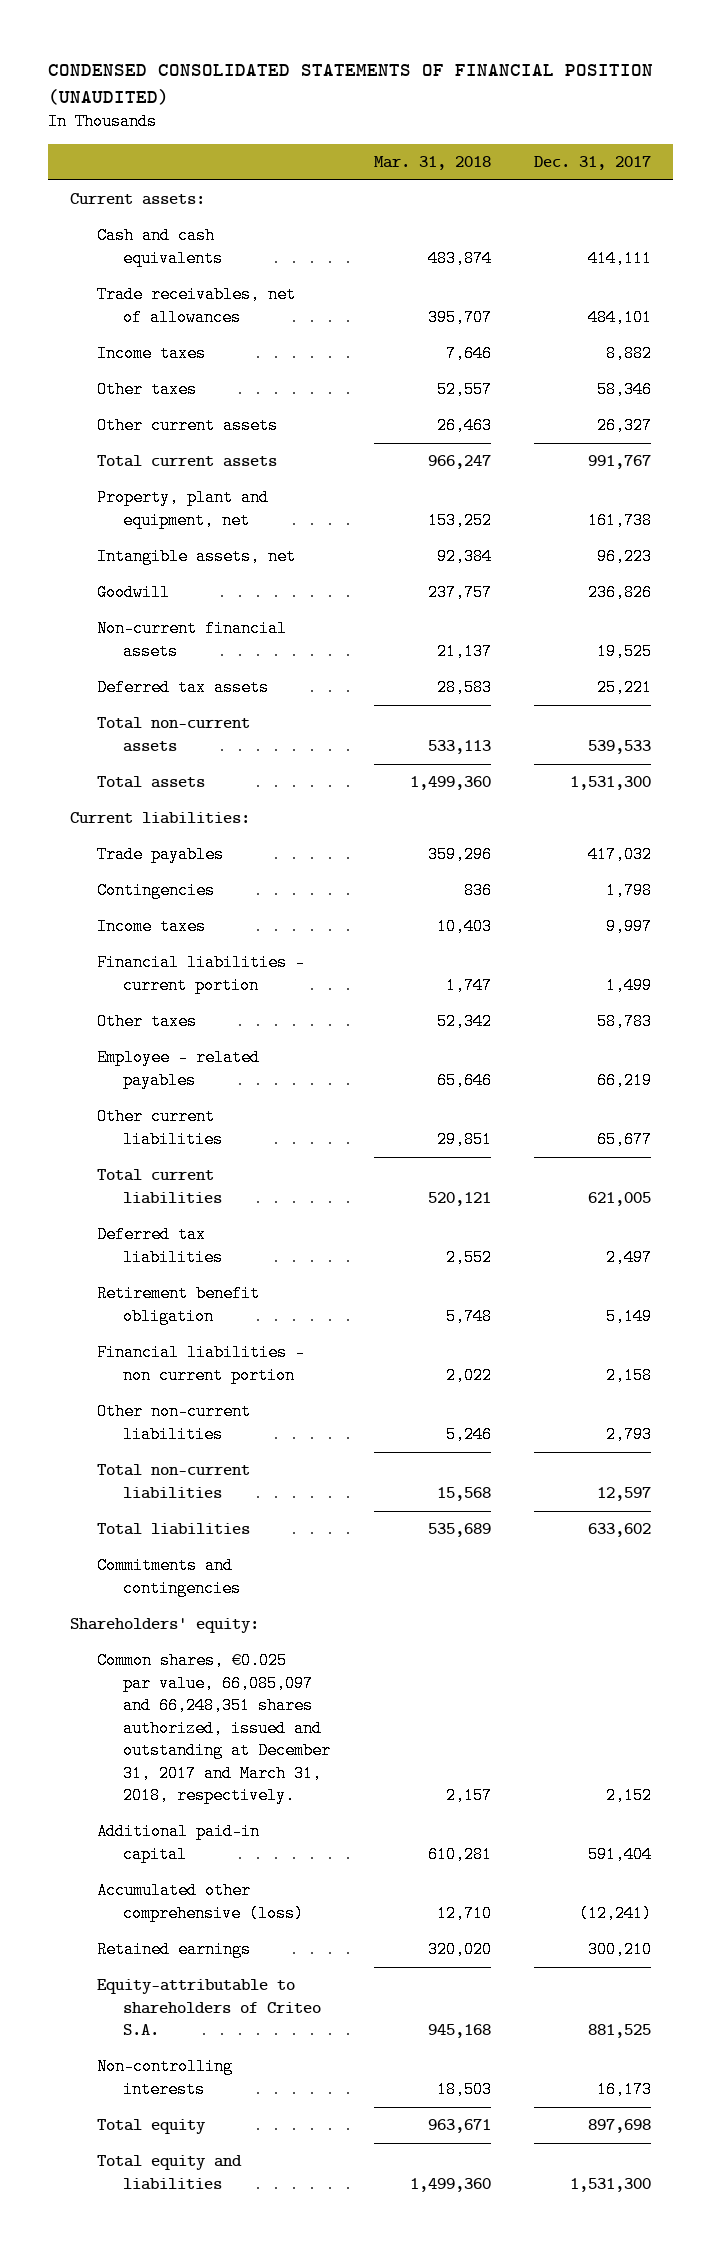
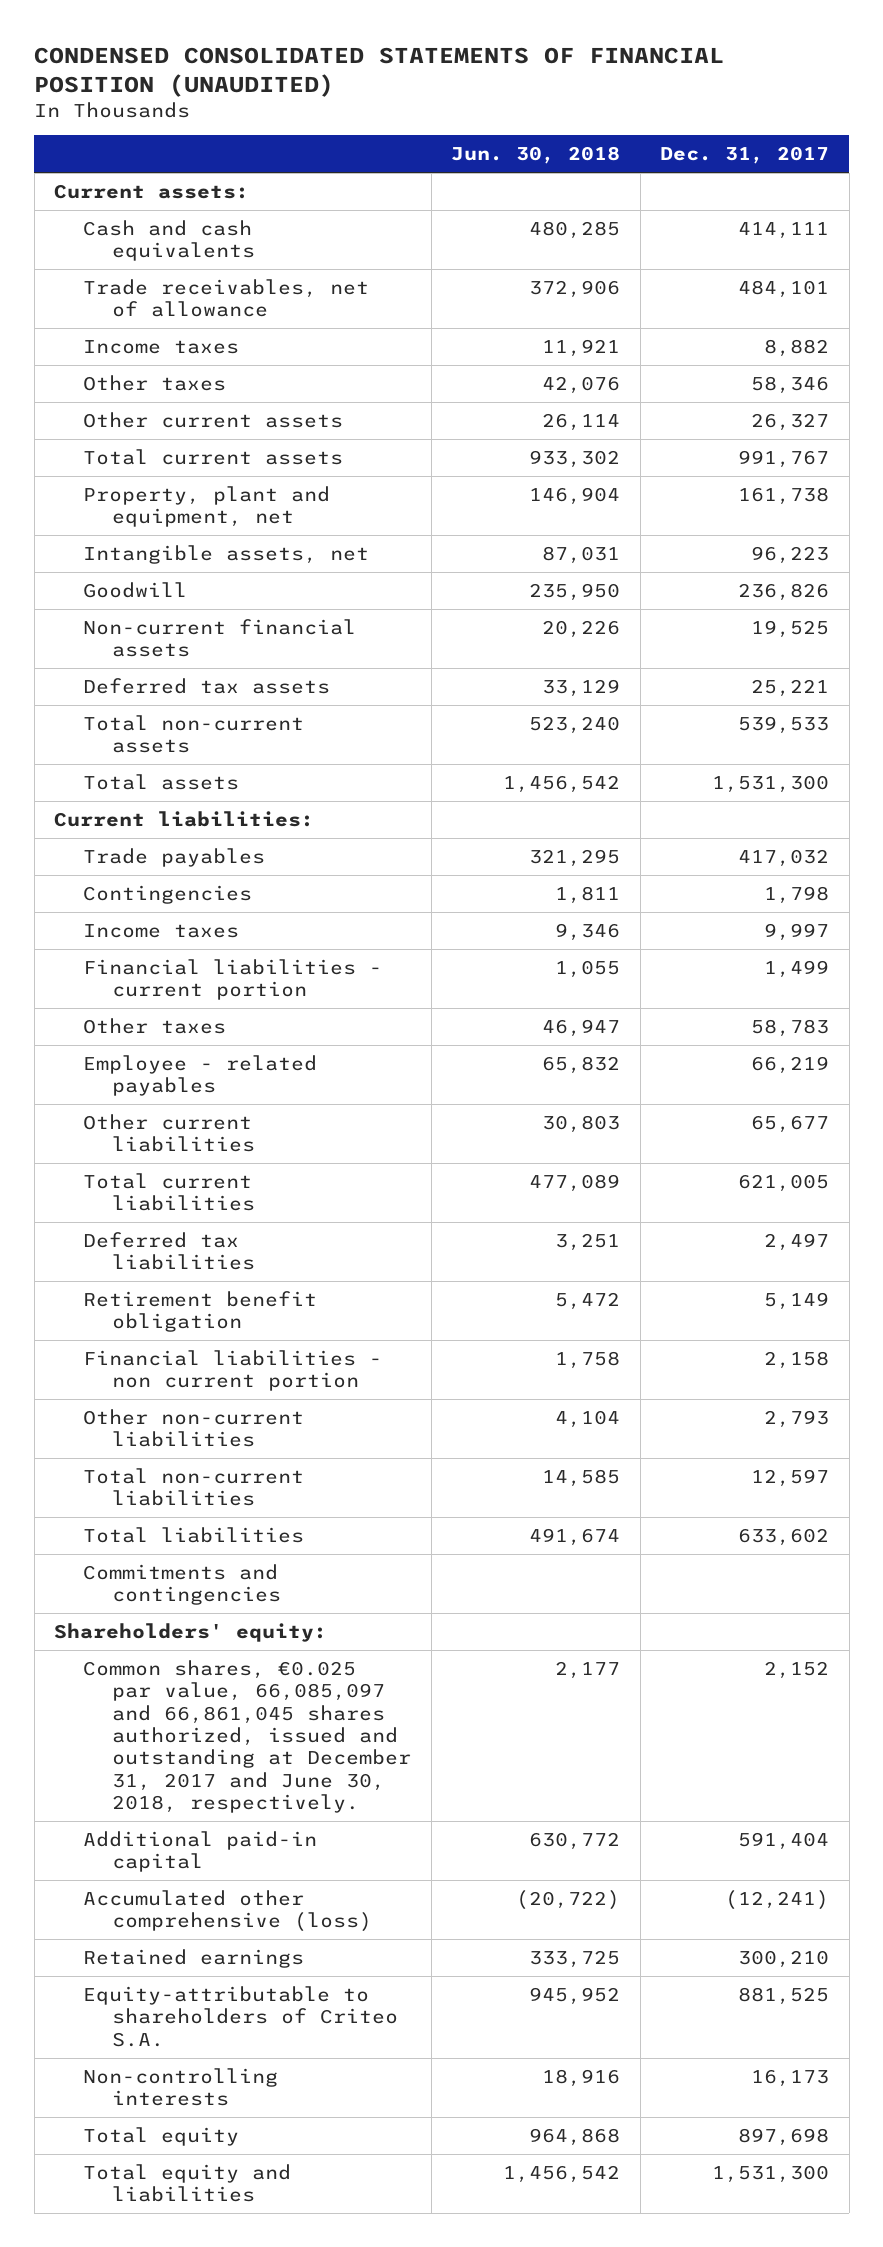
[373,156,491,171] Mar. 31, 2018 -> none
none -> [451,146,621,165] Jun. 30, 2018
[96,286,296,326] Trade receivables, net of allowances -> [83,278,370,318] Trade receivables, net of allowance
[96,1652,332,1804] Common shares, €0.025 par value, 66,085,097 and 66,248,351 shares authorized, issued and outstanding at December 31, 2017 and March 31, 2018, respectively. -> [83,1659,412,1814] Common shares, €0.025 par value, 66,085,097 and 66,861,045 shares authorized, issued and outstanding at December 31, 2017 and June 30, 2018, respectively.

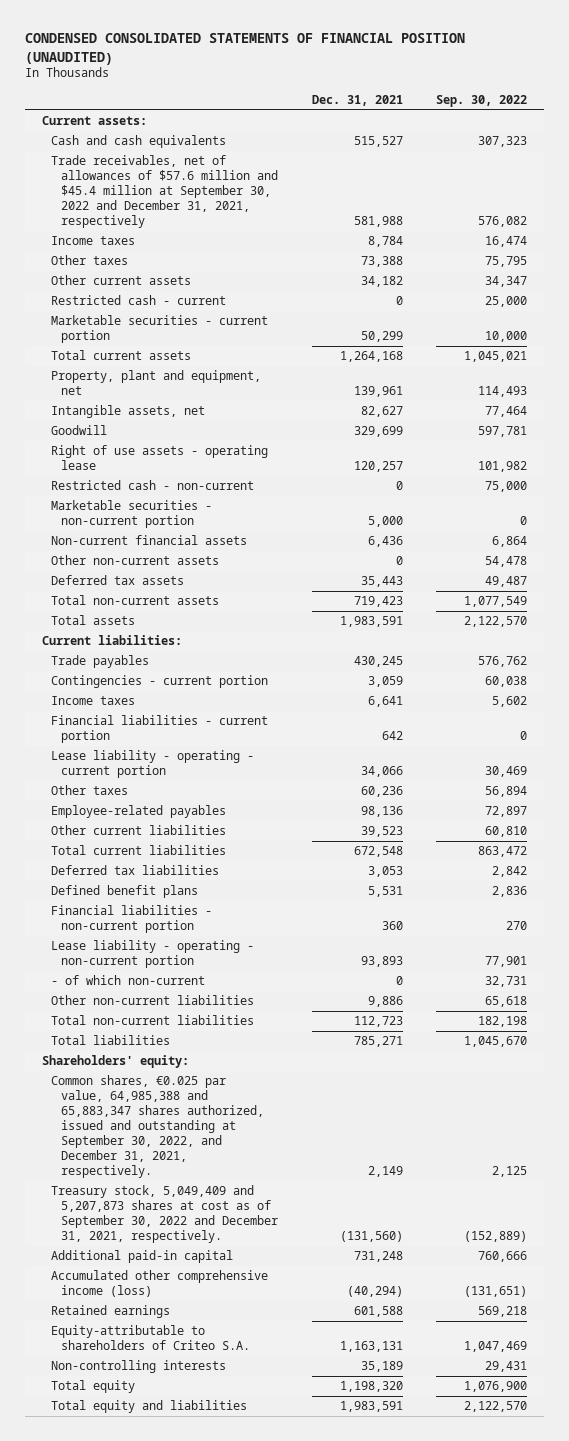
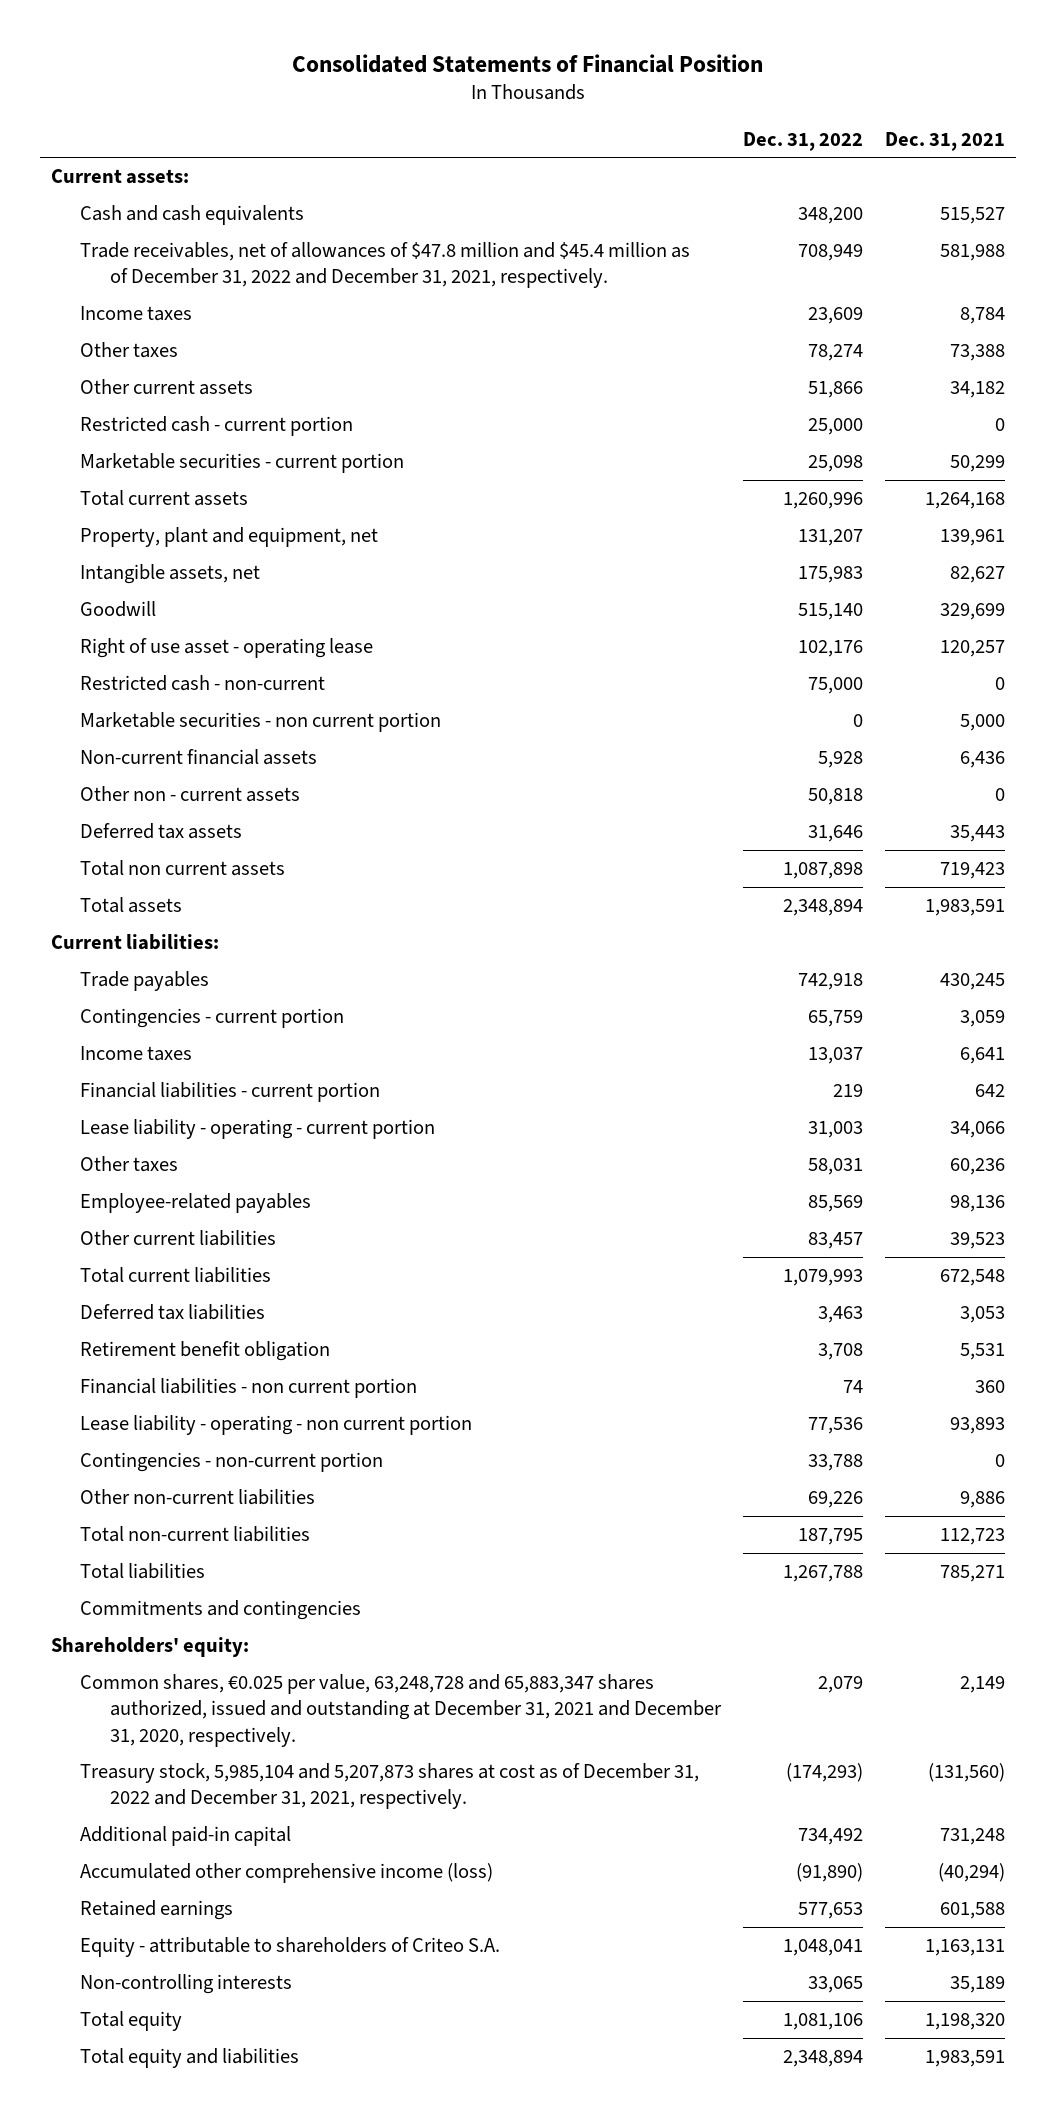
[24,33,465,65] CONDENSED CONSOLIDATED STATEMENTS OF FINANCIAL POSITION (UNAUDITED) -> [291,53,763,73] Consolidated Statements of Financial Position
[436,94,528,107] Sep. 30, 2022 -> none
none -> [743,131,864,151] Dec. 31, 2022
[51,155,278,228] Trade receivables, net of allowances of $57.6 million and $45.4 million at September 30, 2022 and December 31, 2021, respectively -> [80,242,691,289] Trade receivables, net of allowances of $47.8 million and $45.4 million as of December 31, 2022 and December 31, 2021, respectively.
[51,295,227,306] Restricted cash - current -> [80,416,354,437] Restricted cash - current portion
[51,445,269,471] Right of use assets - operating lease -> [80,638,374,659] Right of use asset - operating lease
[51,500,213,529] Marketable securities - non-current portion -> [80,712,442,733] Marketable securities - non current portion
[51,555,220,566] Other non-current assets -> [80,786,301,803] Other non - current assets
[51,595,220,606] Total non-current assets -> [80,860,286,877] Total non current assets
[51,885,199,899] Defined benefit plans -> [80,1341,331,1362] Retirement benefit obligation
[51,905,213,934] Financial liabilities - non-current portion -> [80,1378,418,1399] Financial liabilities - non current portion
[51,940,255,969] Lease liability - operating - non-current portion -> [80,1415,473,1436] Lease liability - operating - non current portion
[51,975,206,986] - of which non-current -> [80,1452,384,1473] Contingencies - non-current portion
none -> [80,1600,362,1621] Commitments and contingencies
[51,1075,264,1178] Common shares, €0.025 par value, 64,985,388 and 65,883,347 shares authorized, issued and outstanding at September 30, 2022, and December 31, 2021, respectively. -> [80,1674,722,1747] Common shares, €0.025 per value, 63,248,728 and 65,883,347 shares authorized, issued and outstanding at December 31, 2021 and December 31, 2020, respectively.
[51,1185,278,1244] Treasury stock, 5,049,409 and 5,207,873 shares at cost as of September 30, 2022 and December 31, 2021, respectively. -> [80,1763,700,1810] Treasury stock, 5,985,104 and 5,207,873 shares at cost as of December 31, 2022 and December 31, 2021, respectively.
[51,1325,250,1351] Equity-attributable to shareholders of Criteo S.A. -> [80,1937,501,1958] Equity - attributable to shareholders of Criteo S.A.

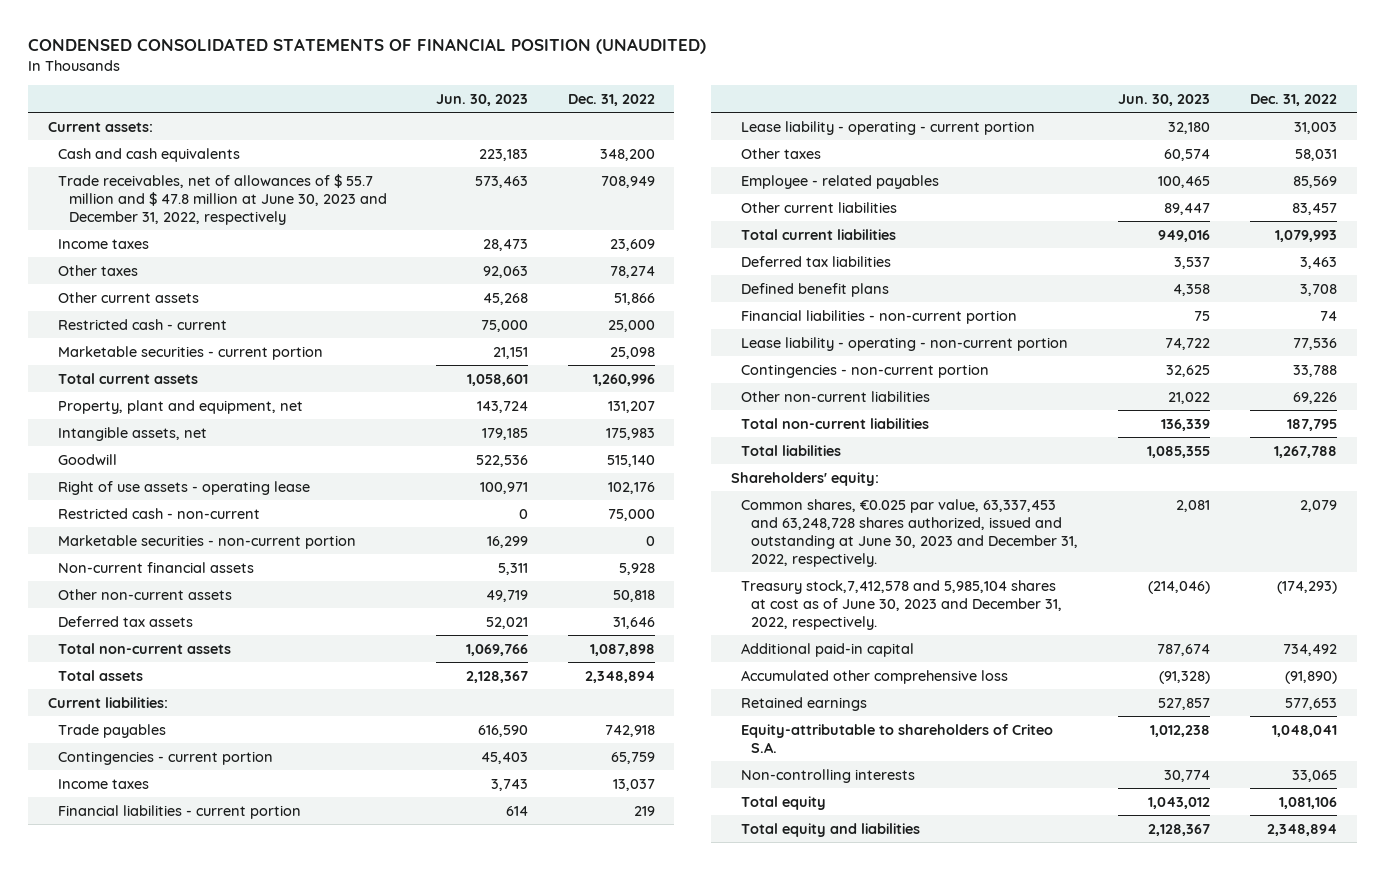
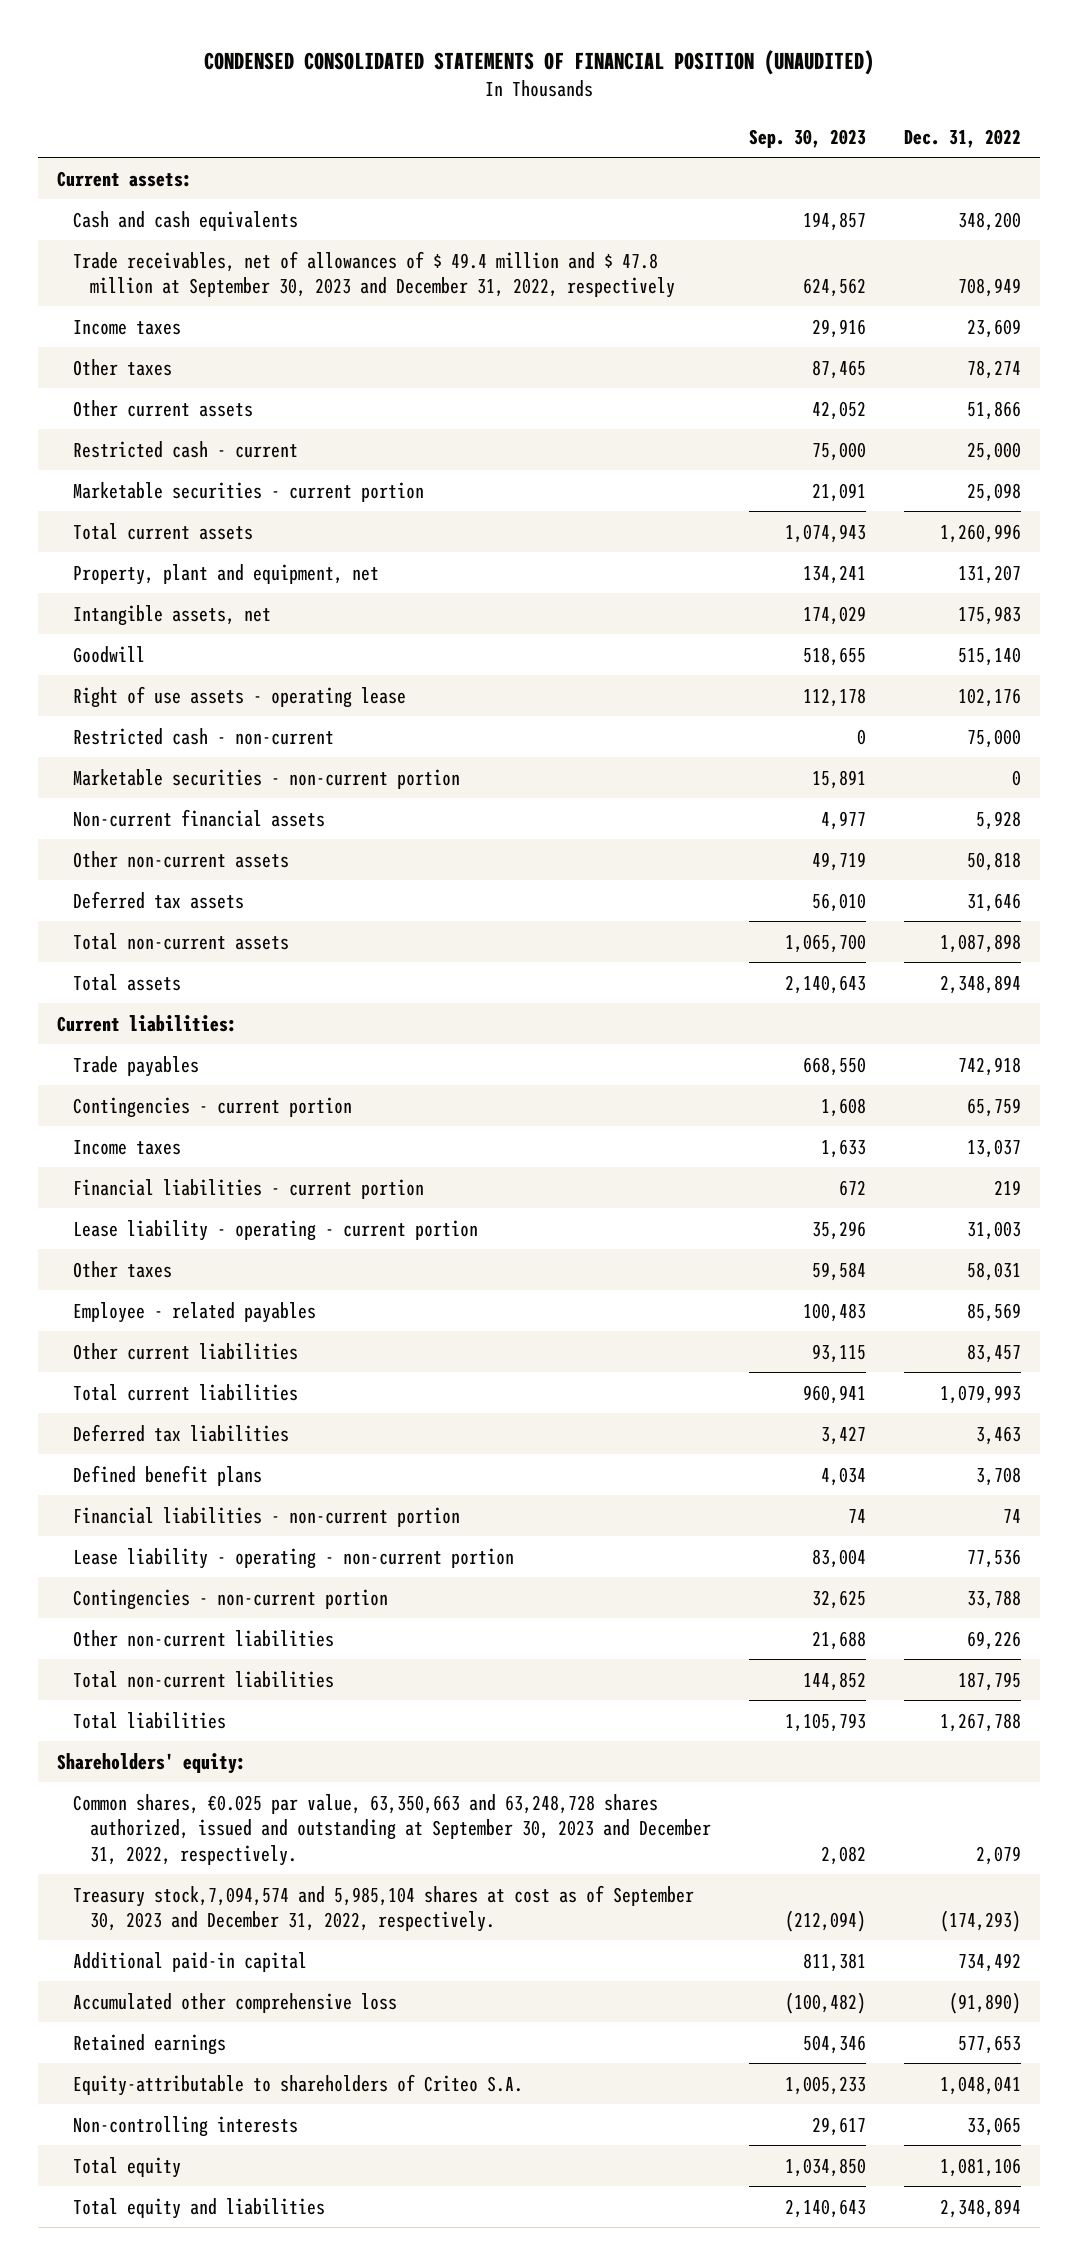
[435,93,528,106] Jun. 30, 2023 -> none
none -> [748,128,866,148] Sep. 30, 2023
[58,173,387,225] Trade receivables, net of allowances of $ 55.7 million and $ 47.8 million at June 30, 2023 and December 31, 2022, respectively -> [73,250,675,299] Trade receivables, net of allowances of $ 49.4 million and $ 47.8 million at September 30, 2023 and December 31, 2022, respectively
[741,498,1079,567] Common shares, €0.025 par value, 63,337,453 and 63,248,728 shares authorized, issued and outstanding at June 30, 2023 and December 31, 2022, respectively. -> [73,1793,711,1866] Common shares, €0.025 par value, 63,350,663 and 63,248,728 shares authorized, issued and outstanding at September 30, 2023 and December 31, 2022, respectively.
[741,579,1063,630] Treasury stock,7,412,578 and 5,985,104 shares at cost as of June 30, 2023 and December 31, 2022, respectively. -> [73,1884,695,1933] Treasury stock,7,094,574 and 5,985,104 shares at cost as of September 30, 2023 and December 31, 2022, respectively.

